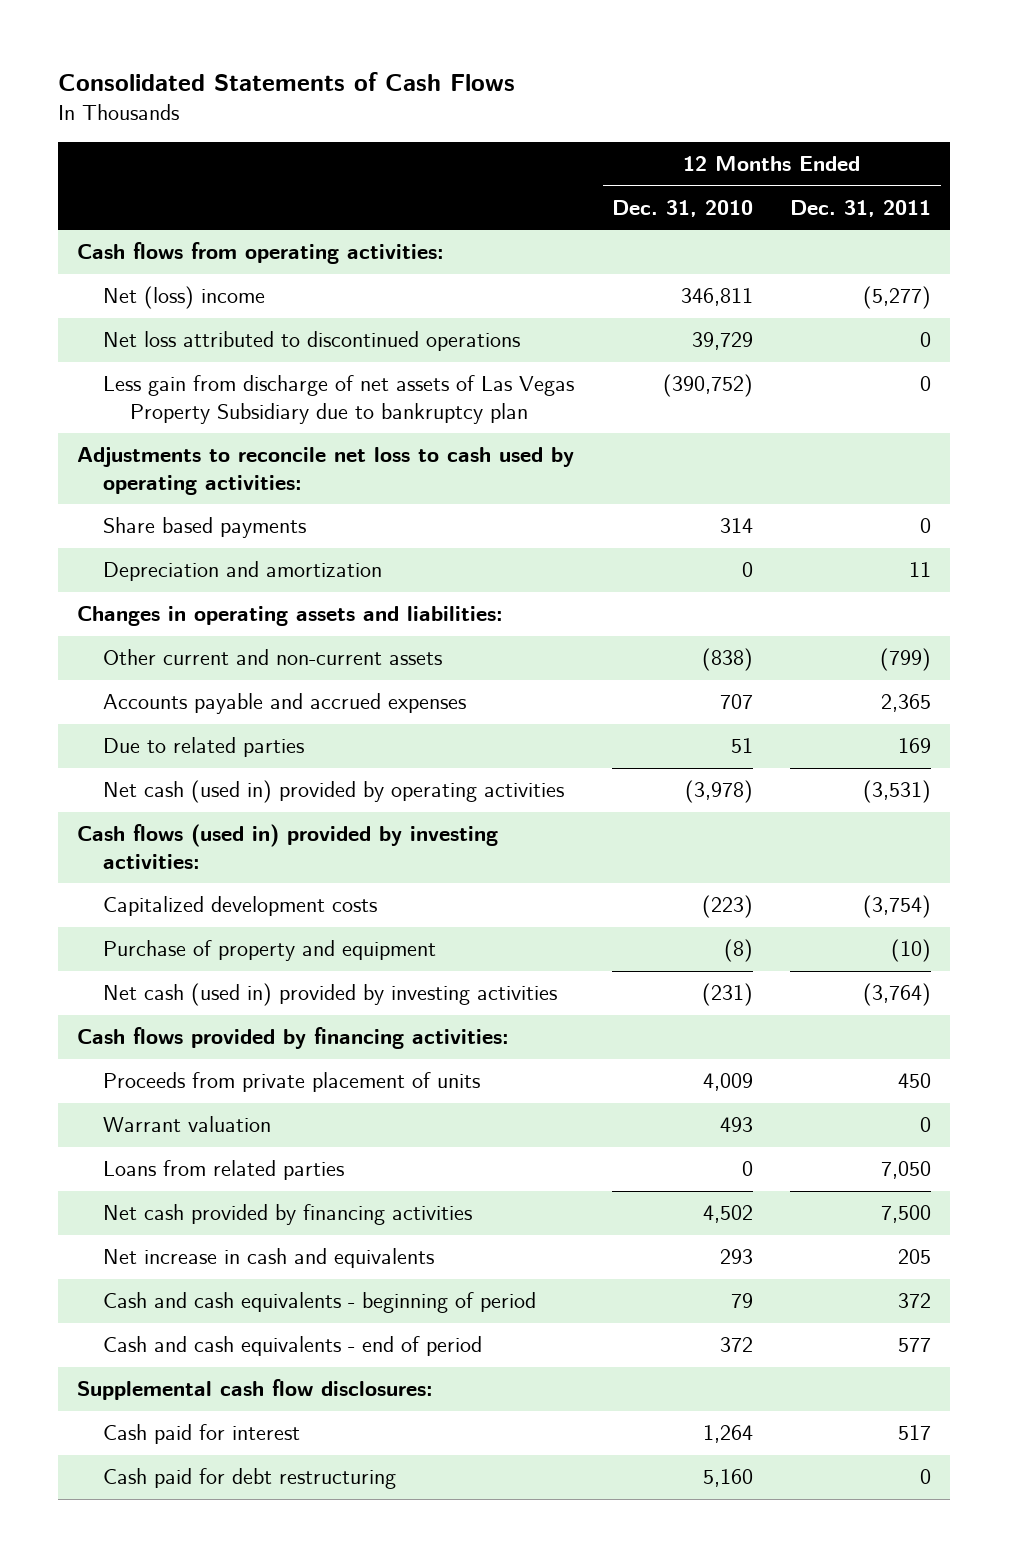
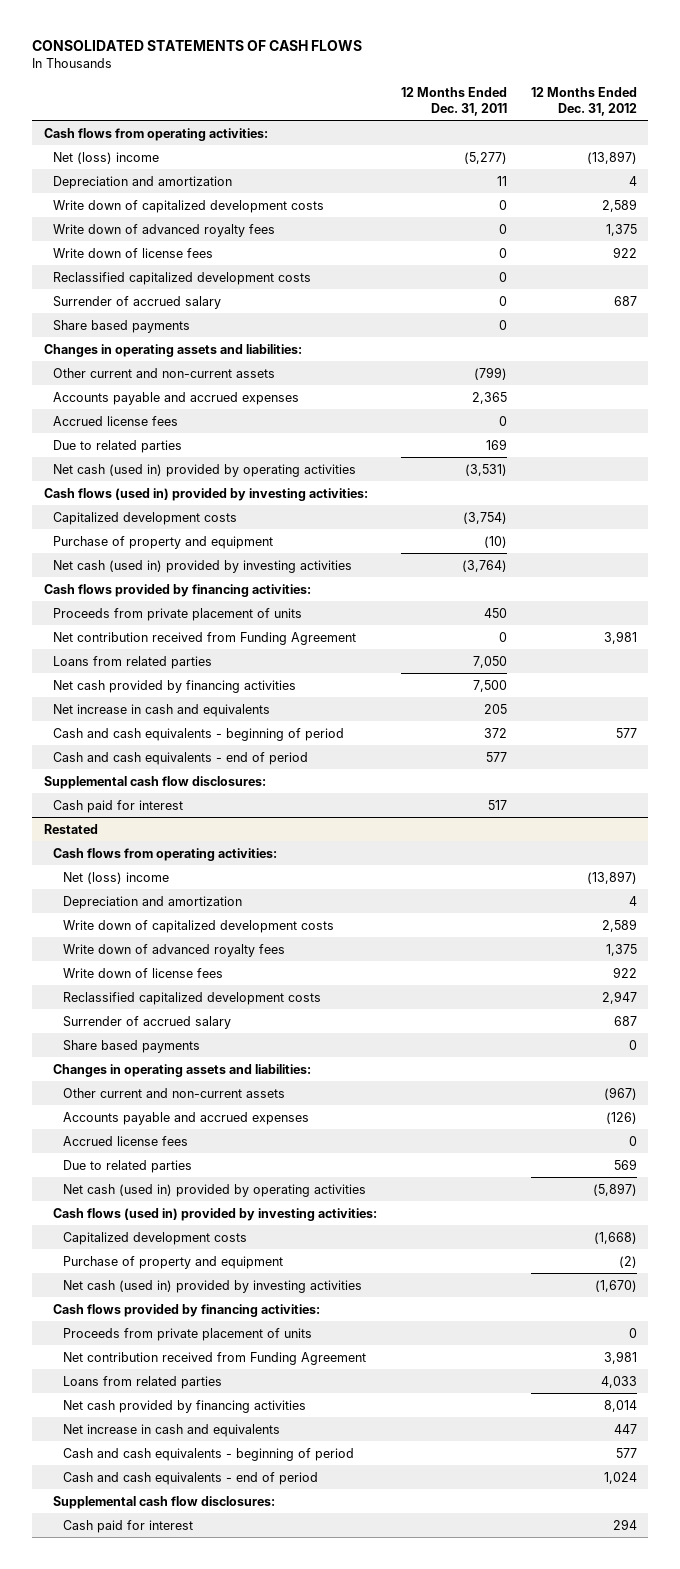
[58,72,516,92] Consolidated Statements of Cash Flows -> [31,40,362,52] CONSOLIDATED STATEMENTS OF CASH FLOWS
[611,199,753,217] Dec. 31, 2010 -> none
none -> [530,86,637,116] 12 Months Ended Dec. 31, 2012
[103,331,521,352] Net loss attributed to discontinued operations -> none
[103,375,575,424] Less gain from discharge of net assets of Las Vegas Property Subsidiary due to bankruptcy plan -> none
[77,447,575,495] Adjustments to reconcile net loss to cash used by operating activities: -> none
none -> [53,199,325,213] Write down of capitalized development costs
none -> [53,223,276,237] Write down of advanced royalty fees
none -> [53,247,214,258] Write down of license fees
none -> [53,271,312,285] Reclassified capitalized development costs
none -> [53,295,222,309] Surrender of accrued salary
[103,517,307,539] Share based payments -> [53,319,191,333] Share based payments
none -> [53,415,179,426] Accrued license fees
[103,1116,272,1133] Warrant valuation -> none
none -> [53,631,357,645] Net contribution received from Funding Agreement
[103,1468,397,1490] Cash paid for debt restructuring -> none
none -> [43,823,98,834] Restated
none -> [53,847,278,861] Cash flows from operating activities:
none -> [63,871,170,884] Net (loss) income
none -> [63,895,243,909] Depreciation and amortization
none -> [63,919,335,933] Write down of capitalized development costs
none -> [63,943,286,957] Write down of advanced royalty fees
none -> [63,967,224,978] Write down of license fees
none -> [63,991,322,1005] Reclassified capitalized development costs
none -> [63,1015,232,1029] Surrender of accrued salary
none -> [63,1039,201,1053] Share based payments
none -> [53,1063,312,1077] Changes in operating assets and liabilities:
none -> [63,1087,286,1098] Other current and non-current assets
none -> [63,1111,310,1125] Accounts payable and accrued expenses
none -> [63,1135,189,1146] Accrued license fees
none -> [63,1159,193,1173] Due to related parties
none -> [63,1183,367,1197] Net cash (used in) provided by operating activities
none -> [53,1207,378,1221] Cash flows (used in) provided by investing activities:
none -> [63,1231,248,1245] Capitalized development costs
none -> [63,1255,284,1269] Purchase of property and equipment
none -> [63,1279,363,1293] Net cash (used in) provided by investing activities
none -> [53,1303,321,1317] Cash flows provided by financing activities:
none -> [63,1327,313,1341] Proceeds from private placement of units
none -> [63,1351,367,1365] Net contribution received from Funding Agreement
none -> [63,1375,223,1389] Loans from related parties
none -> [63,1399,307,1413] Net cash provided by financing activities
none -> [63,1423,281,1437] Net increase in cash and equivalents
none -> [63,1447,355,1461] Cash and cash equivalents - beginning of period
none -> [63,1471,319,1485] Cash and cash equivalents - end of period
none -> [53,1495,276,1509] Supplemental cash flow disclosures:
none -> [63,1519,194,1533] Cash paid for interest

